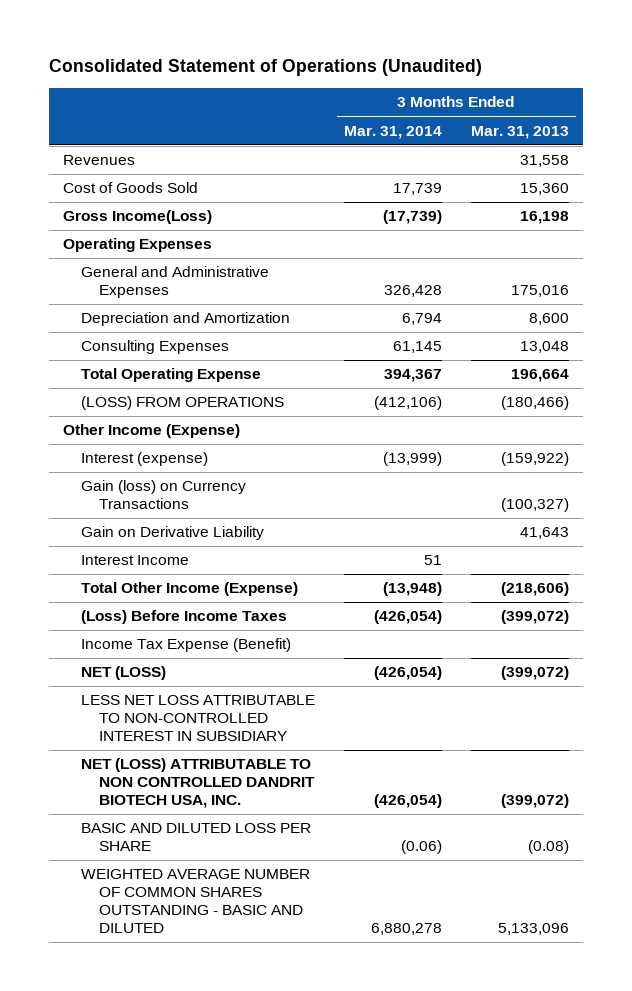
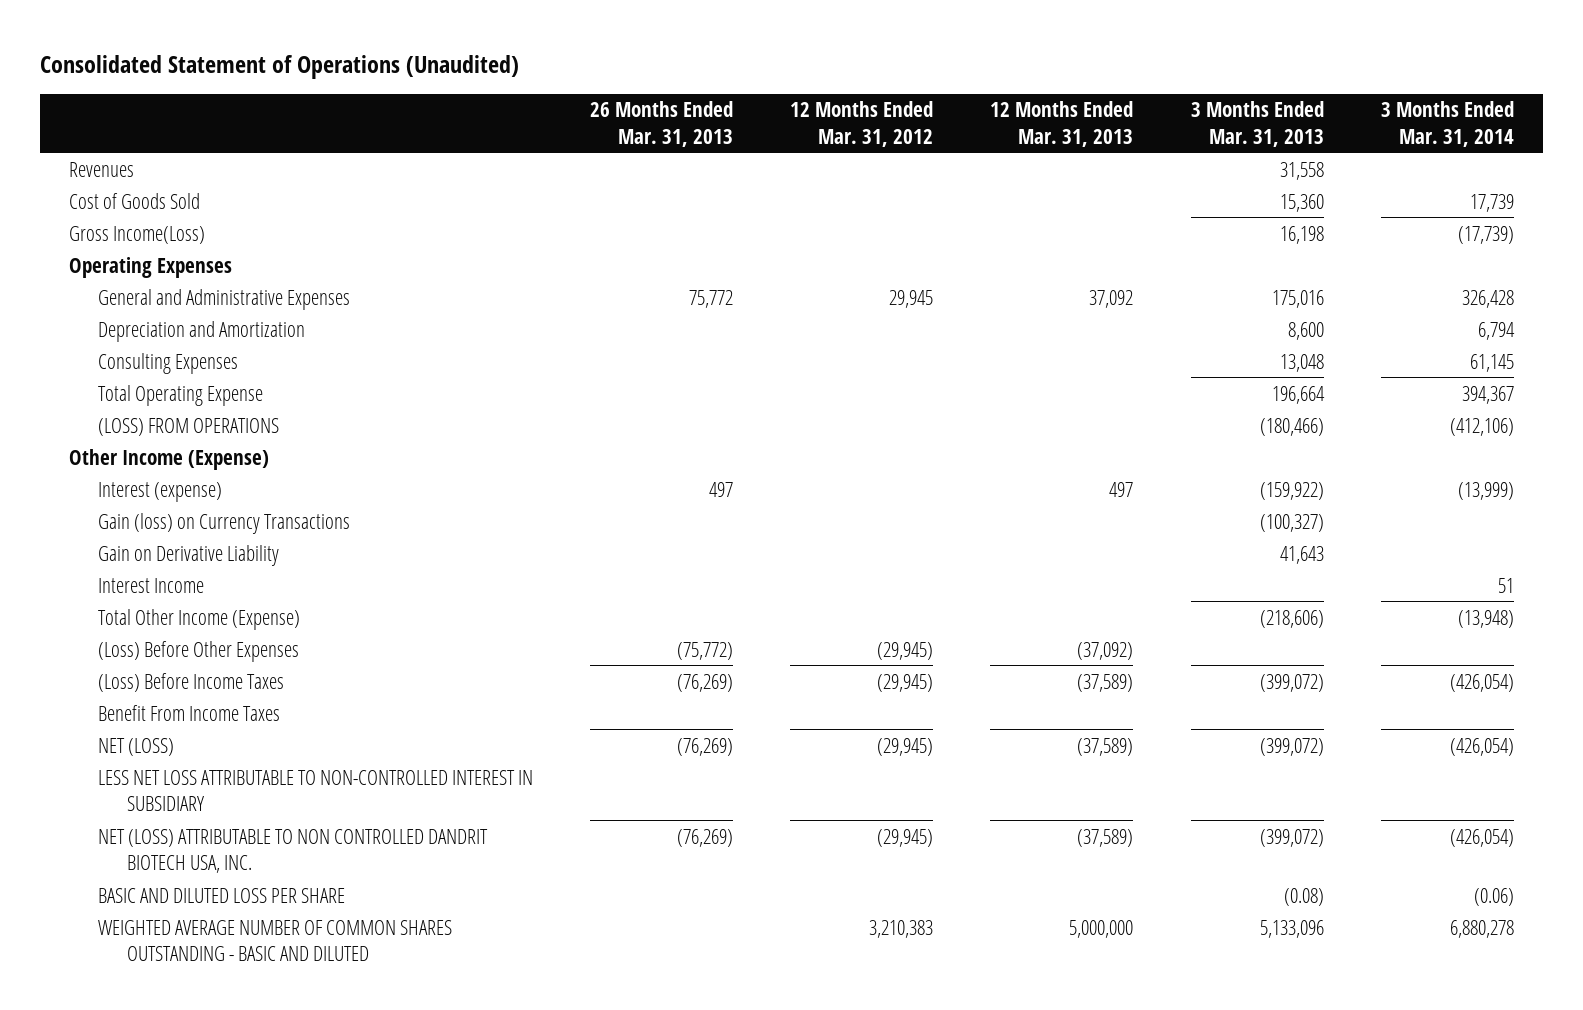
none -> [590,101,734,147] 26 Months Ended Mar. 31, 2013
none -> [790,101,934,147] 12 Months Ended Mar. 31, 2012
none -> [990,101,1134,147] 12 Months Ended Mar. 31, 2013
none -> [97,640,299,662] (Loss) Before Other Expenses
[80,638,291,653] Income Tax Expense (Benefit) -> [97,704,280,721] Benefit From Income Taxes

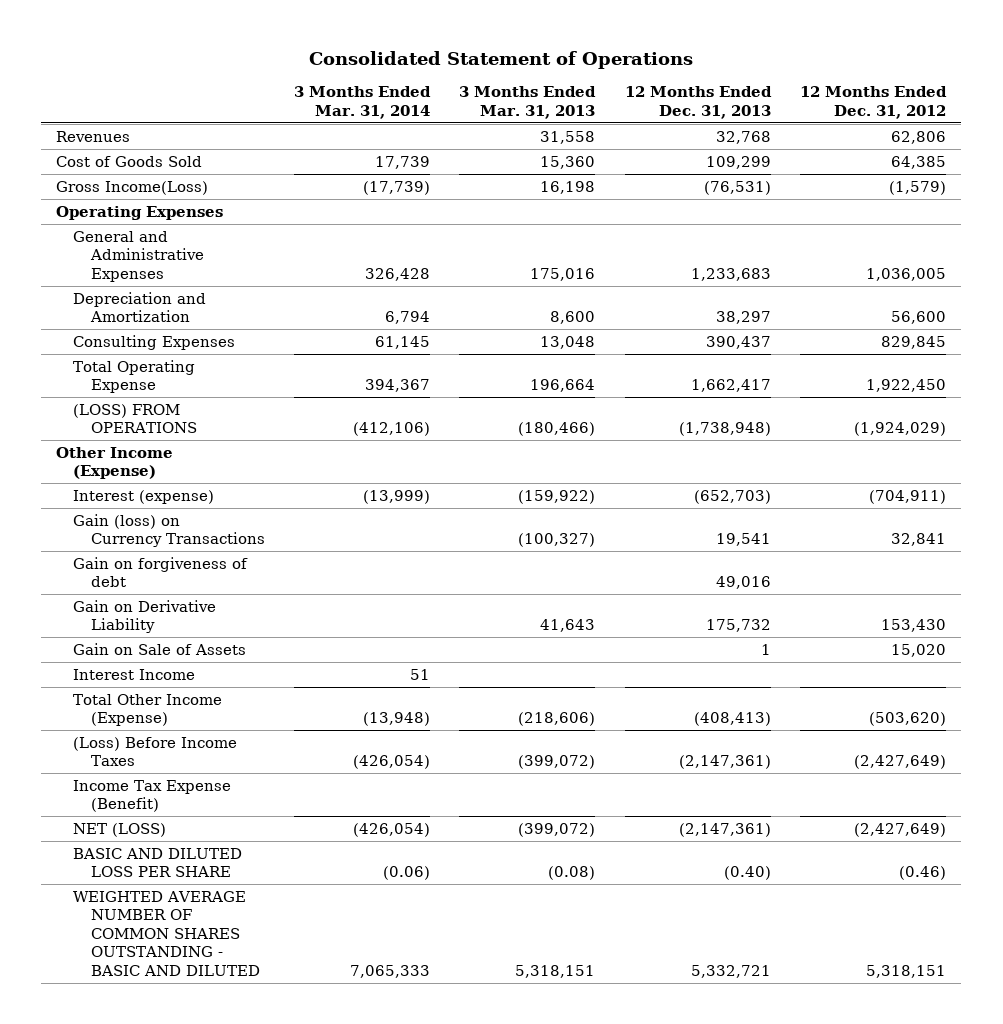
[39,54,519,79] Consolidated Statement of Operations (Unaudited) -> [309,50,694,69] Consolidated Statement of Operations
[590,101,734,147] 26 Months Ended Mar. 31, 2013 -> none
[790,101,934,147] 12 Months Ended Mar. 31, 2012 -> none
[990,101,1134,147] 12 Months Ended Mar. 31, 2013 -> none
none -> [624,86,772,119] 12 Months Ended Dec. 31, 2013
none -> [800,86,948,119] 12 Months Ended Dec. 31, 2012
none -> [73,556,249,588] Gain on forgiveness of debt
none -> [73,642,247,655] Gain on Sale of Assets
[97,640,299,662] (Loss) Before Other Expenses -> none
[97,704,280,721] Benefit From Income Taxes -> [73,779,232,813] Income Tax Expense (Benefit)
[97,769,533,811] LESS NET LOSS ATTRIBUTABLE TO NON-CONTROLLED INTEREST IN SUBSIDIARY -> none
[97,828,488,873] NET (LOSS) ATTRIBUTABLE TO NON CONTROLLED DANDRIT BIOTECH USA, INC. -> none
[1259,919,1324,938] 5,133,096 -> [515,964,596,978] 5,318,151
[1449,919,1514,938] 6,880,278 -> [349,964,430,978] 7,065,333

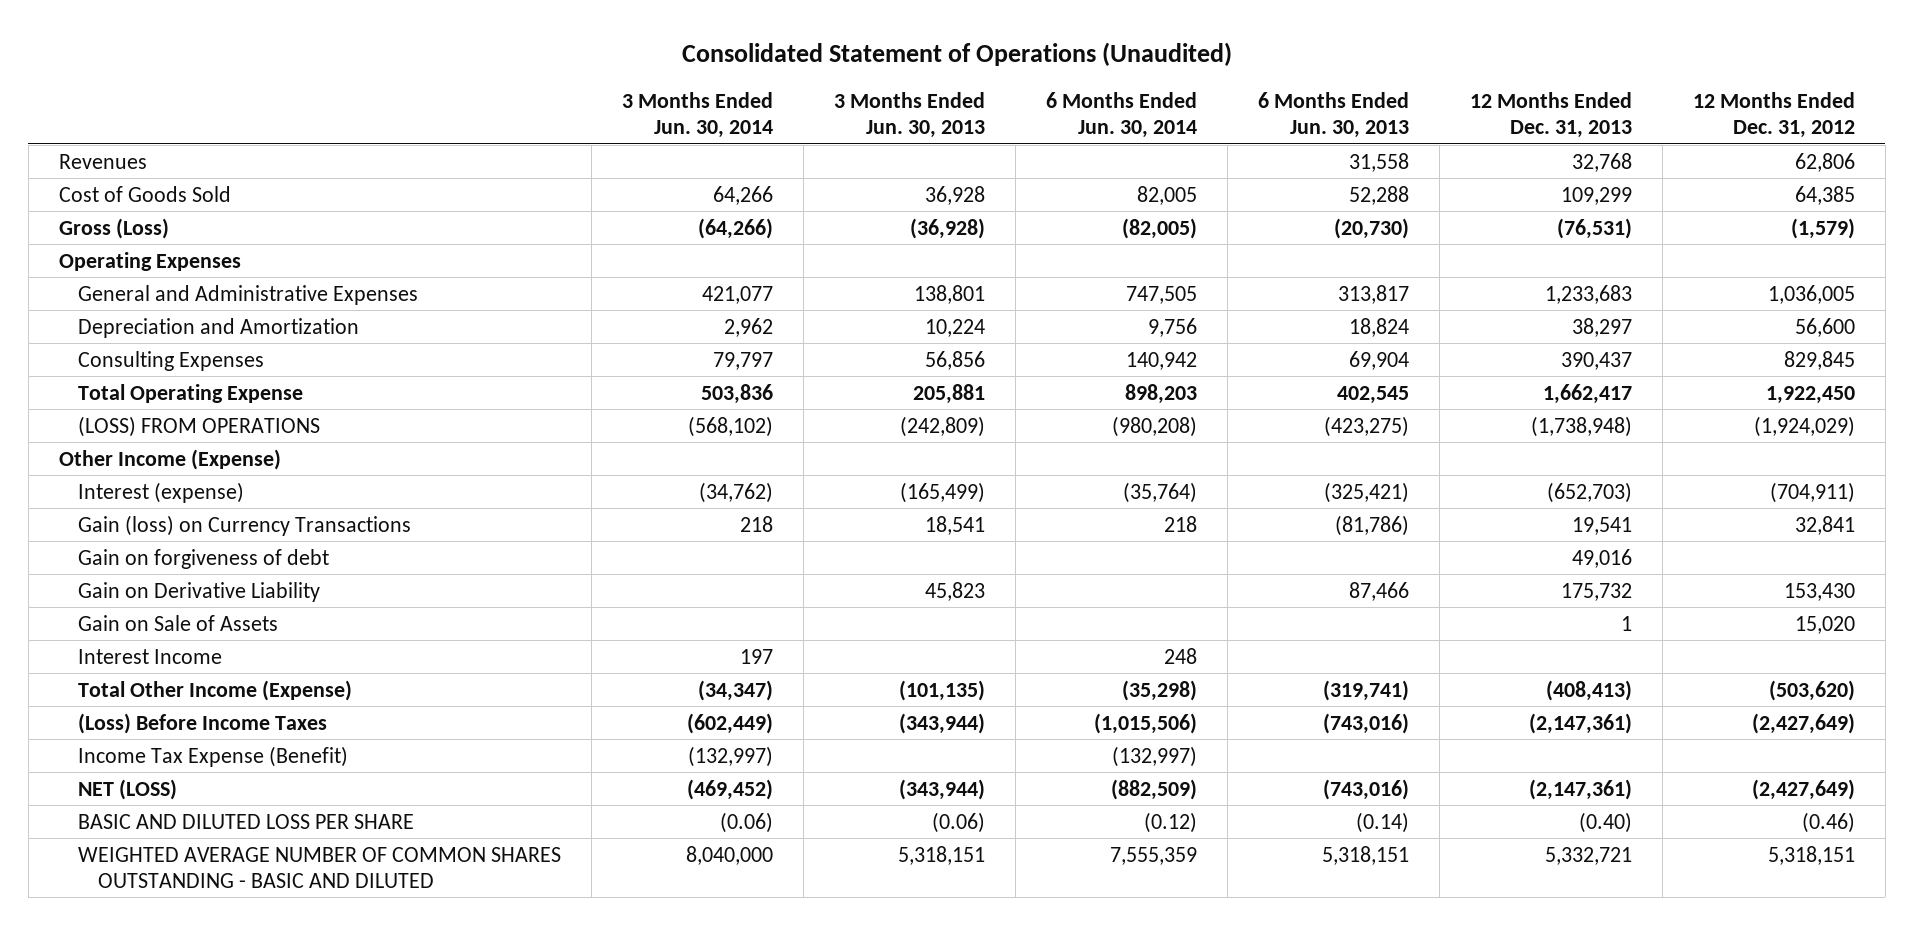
[309,50,694,69] Consolidated Statement of Operations -> [681,42,1232,67] Consolidated Statement of Operations (Unaudited)
[293,86,431,119] 3 Months Ended Mar. 31, 2014 -> none
[459,86,597,119] 3 Months Ended Mar. 31, 2013 -> none
none -> [622,91,774,139] 3 Months Ended Jun. 30, 2014
none -> [834,91,986,139] 3 Months Ended Jun. 30, 2013
none -> [1045,91,1197,139] 6 Months Ended Jun. 30, 2014
none -> [1257,91,1409,139] 6 Months Ended Jun. 30, 2013
[56,180,209,195] Gross Income(Loss) -> [58,217,169,239] Gross (Loss)

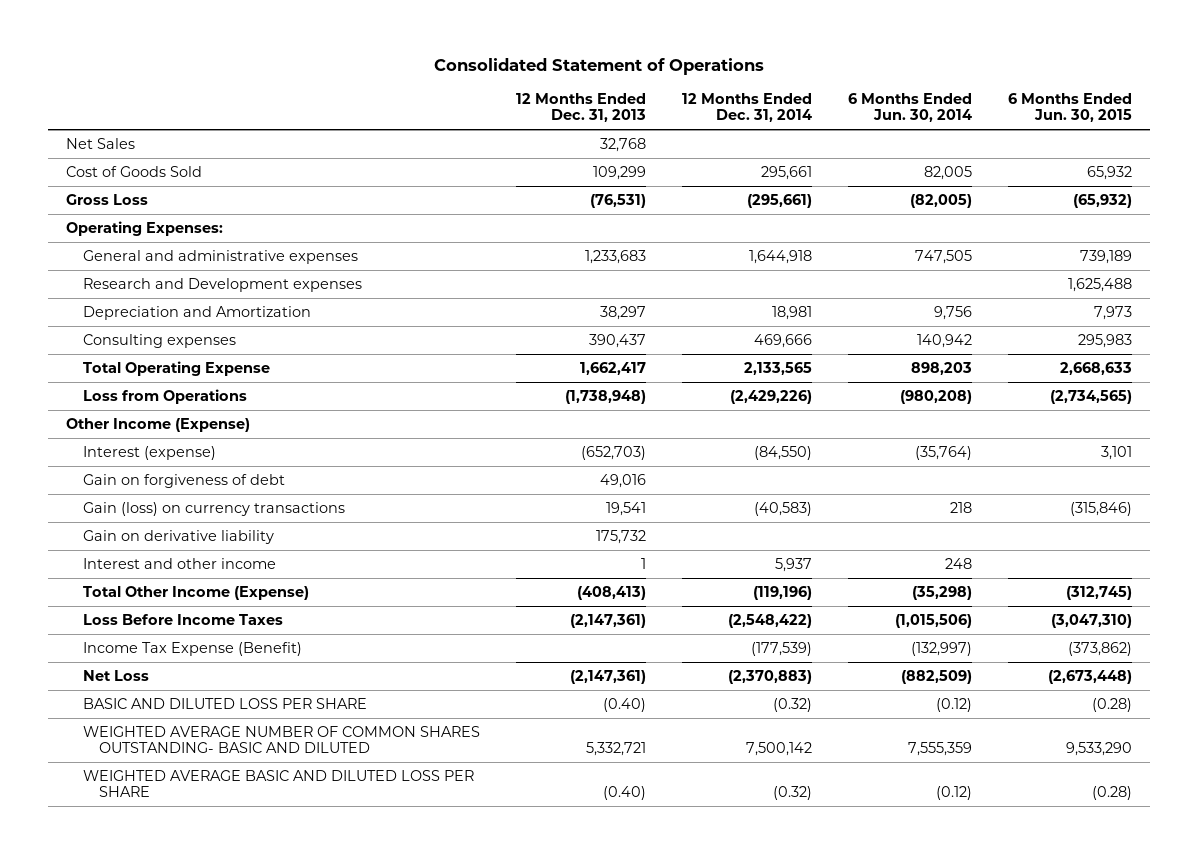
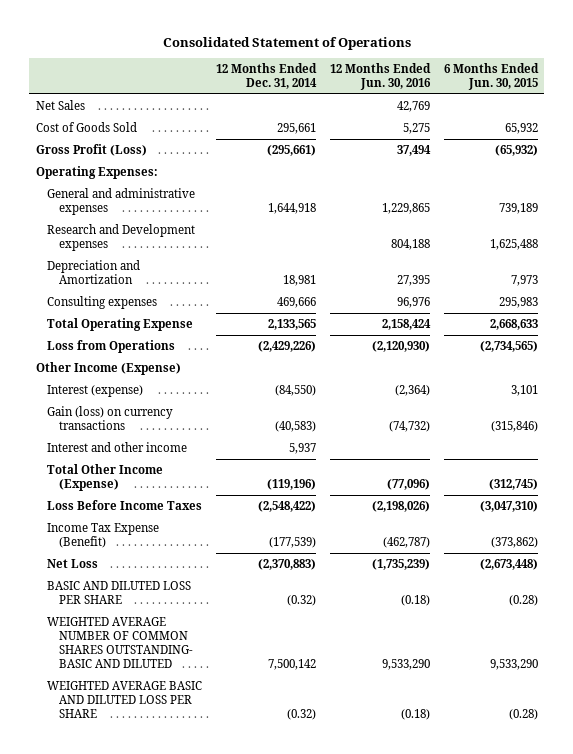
[515,92,646,123] 12 Months Ended Dec. 31, 2013 -> none
[847,92,972,123] 6 Months Ended Jun. 30, 2014 -> none
none -> [329,63,431,91] 12 Months Ended Jun. 30, 2016
[66,193,149,205] Gross Loss -> [35,144,147,157] Gross Profit (Loss)
[82,473,285,488] Gain on forgiveness of debt -> none
[82,529,274,544] Gain on derivative liability -> none

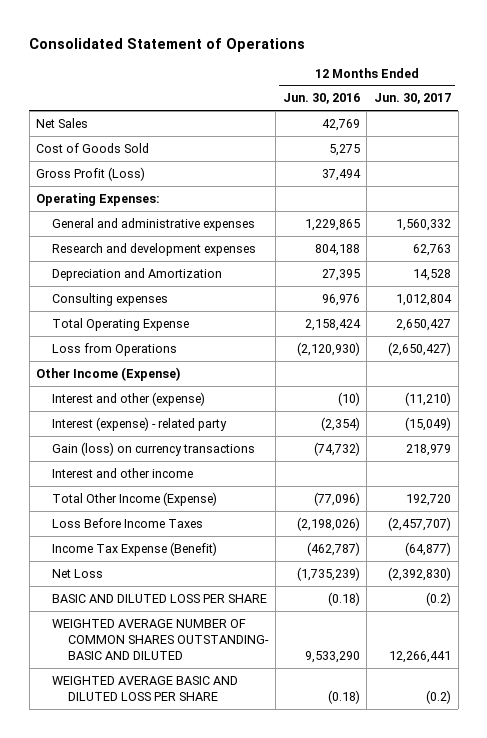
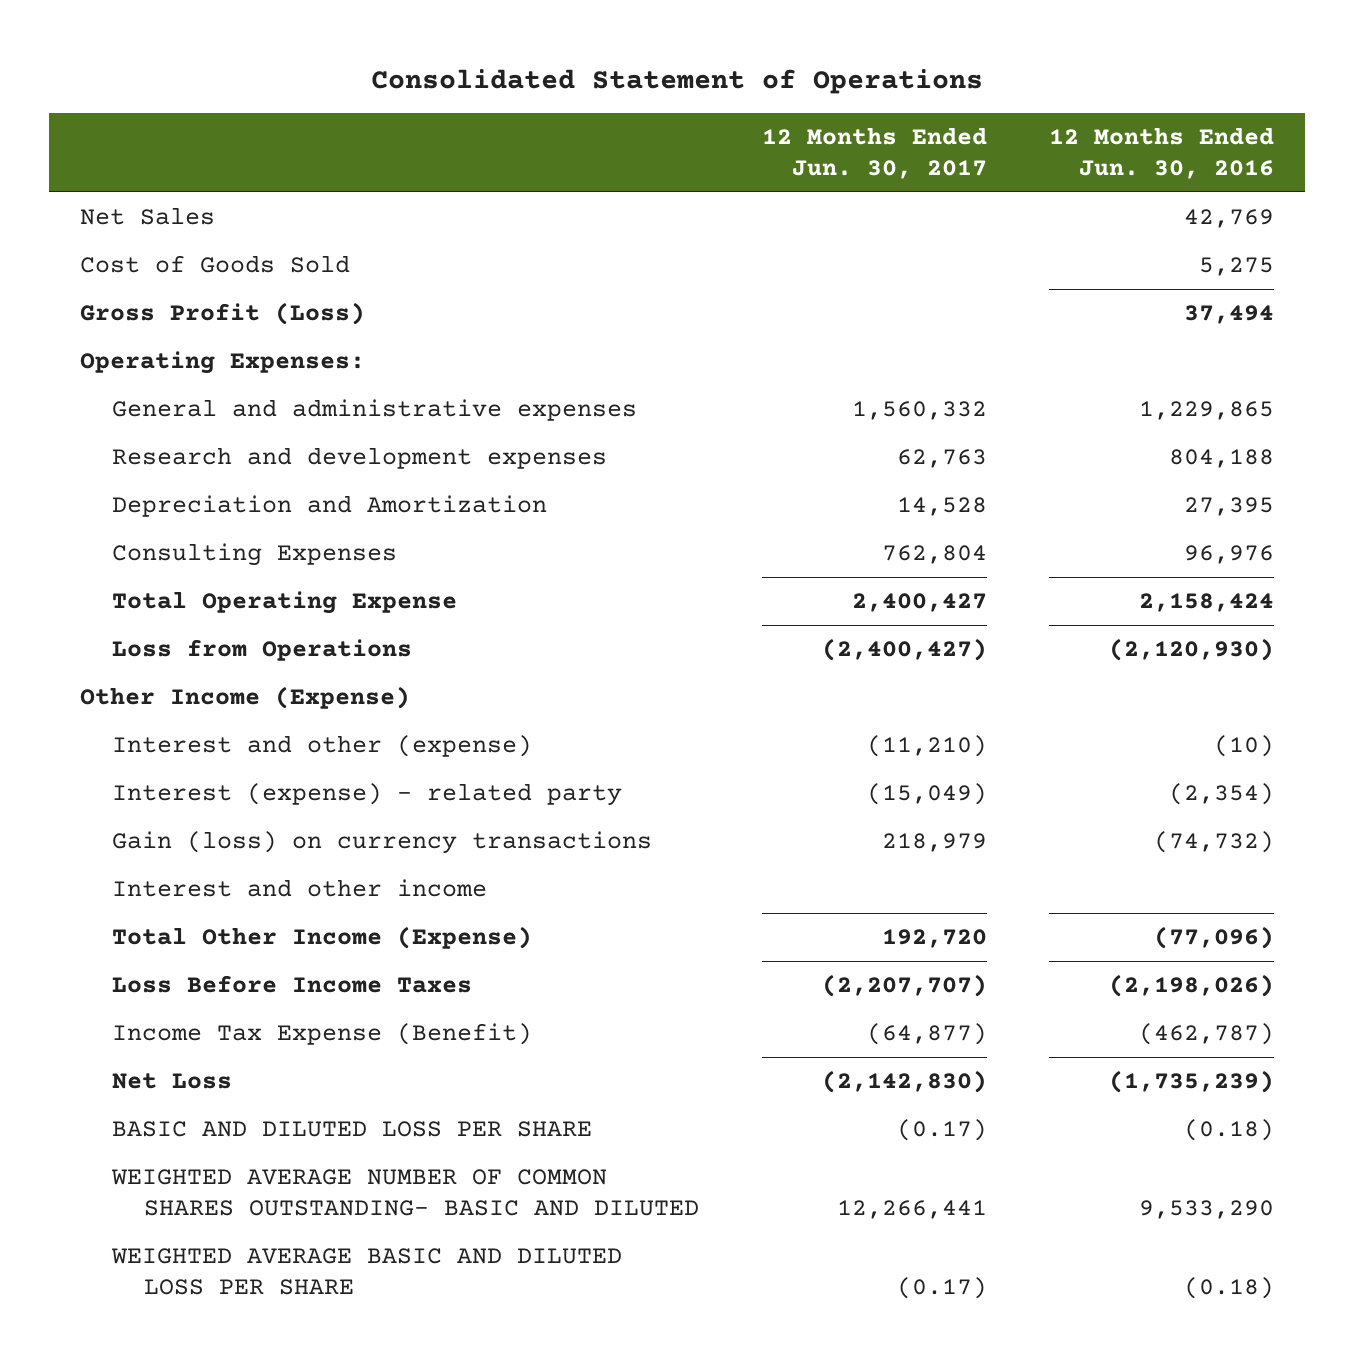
[52,292,169,306] Consulting expenses -> [112,543,398,567] Consulting Expenses
[396,293,453,306] 1,012,804 -> [881,545,987,565] 762,804
[396,318,452,331] 2,650,427 -> [851,593,987,613] 2,400,427
[388,341,452,356] (2,650,427) -> [821,638,987,662] (2,400,427)
[388,516,452,531] (2,457,707) -> [821,974,987,998] (2,207,707)
[388,566,452,581] (2,392,830) -> [821,1070,987,1094] (2,142,830)
[426,591,452,606] (0.2) -> [896,1119,987,1142] (0.17)
[426,689,452,704] (0.2) -> [896,1276,987,1299] (0.17)

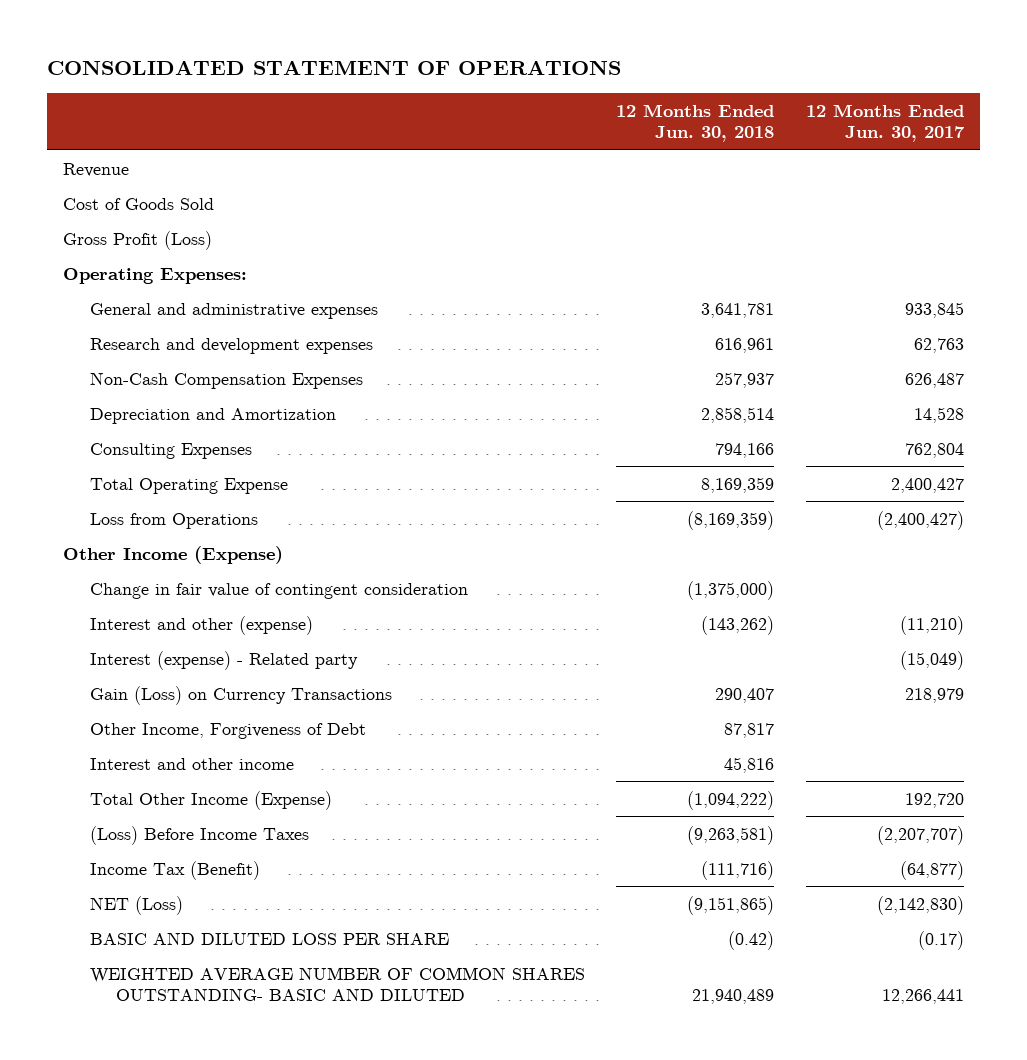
[371,68,984,94] Consolidated Statement of Operations -> [47,59,622,75] CONSOLIDATED STATEMENT OF OPERATIONS
[1049,127,1275,179] 12 Months Ended Jun. 30, 2016 -> none
none -> [616,103,775,143] 12 Months Ended Jun. 30, 2018
[80,207,216,226] Net Sales -> none
none -> [63,162,130,177] Revenue
[851,401,987,421] 1,560,332 -> [905,301,965,318] 933,845
none -> [89,371,363,389] Non-Cash Compensation Expenses
none -> [89,582,468,599] Change in fair value of contingent consideration
[112,783,623,807] Interest (expense) - related party -> [89,650,358,670] Interest (expense) - Related party
[112,831,653,855] Gain (loss) on currency transactions -> [89,685,392,705] Gain (Loss) on Currency Transactions
none -> [89,722,366,739] Other Income, Forgiveness of Debt
[112,975,473,994] Loss Before Income Taxes -> [89,825,309,845] (Loss) Before Income Taxes
[112,1023,533,1046] Income Tax Expense (Benefit) -> [89,860,260,880] Income Tax (Benefit)
[112,1073,233,1090] Net Loss -> [89,895,183,915] NET (Loss)
[111,1248,623,1295] WEIGHTED AVERAGE BASIC AND DILUTED LOSS PER SHARE -> none

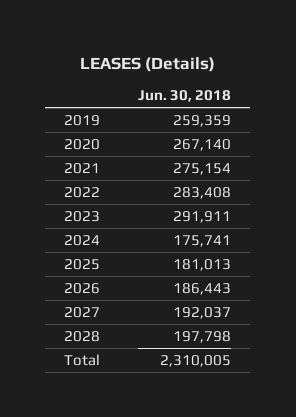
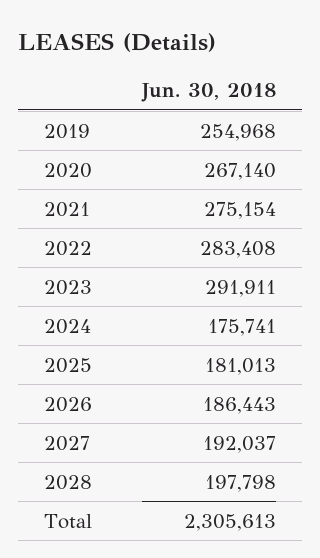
[173,114,232,127] 259,359 -> [200,123,277,141] 254,968
[160,354,232,367] 2,310,005 -> [184,513,277,531] 2,305,613

